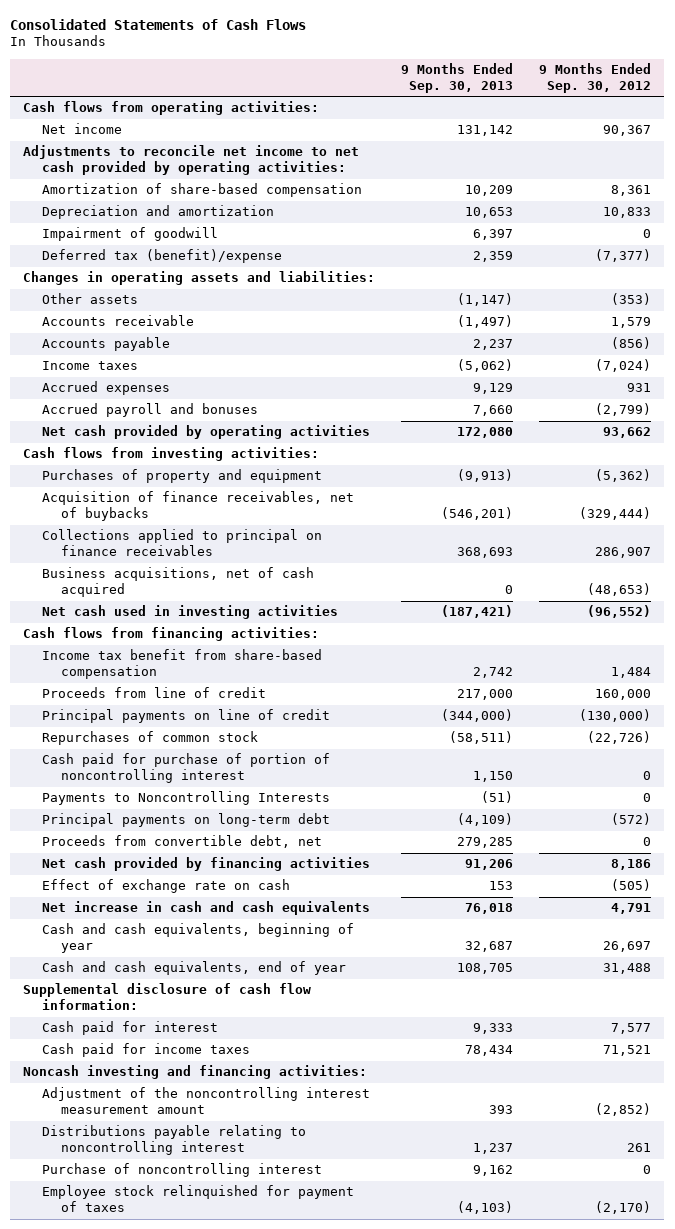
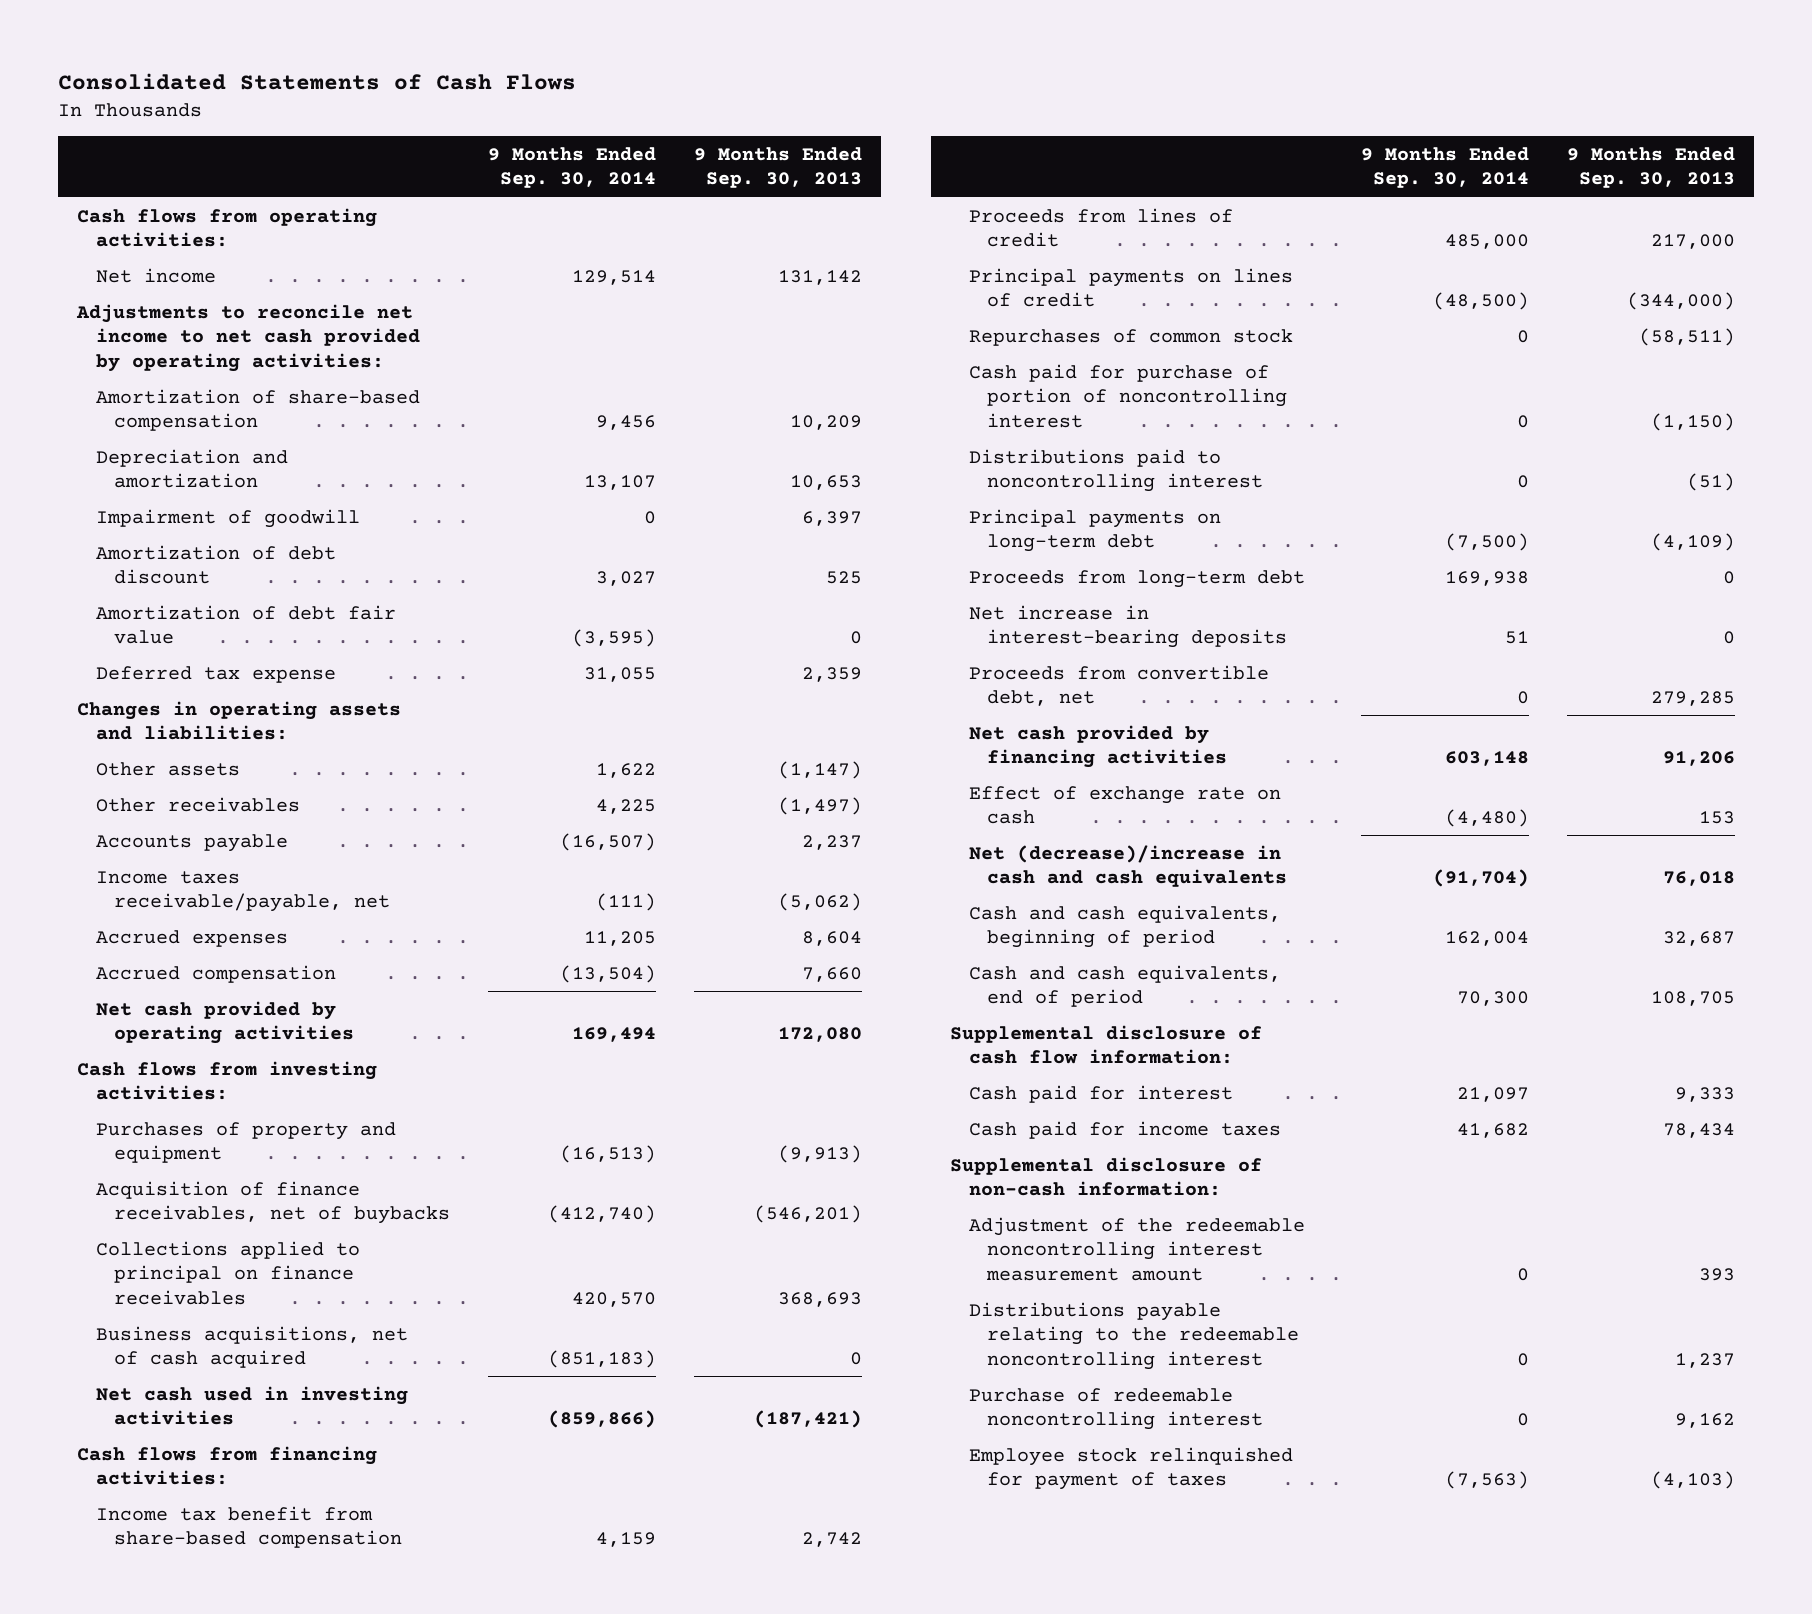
[539,62,652,93] 9 Months Ended Sep. 30, 2012 -> none
none -> [488,147,657,189] 9 Months Ended Sep. 30, 2014
none -> [95,544,336,585] Amortization of debt discount
none -> [95,604,396,645] Amortization of debt fair value
[42,249,283,264] Deferred tax (benefit)/expense -> [95,665,336,683] Deferred tax expense
[42,315,195,327] Accounts receivable -> [95,796,300,812] Other receivables
[42,361,139,371] Income taxes -> [95,870,391,913] Income taxes receivable/payable, net
[473,383,514,395] 9,129 -> [802,930,863,946] 8,604
[42,403,259,418] Accrued payroll and bonuses -> [95,964,336,983] Accrued compensation
[42,687,267,699] Proceeds from line of credit -> [968,207,1233,248] Proceeds from lines of credit
[42,709,331,724] Principal payments on line of credit -> [968,267,1293,308] Principal payments on lines of credit
[473,771,514,783] 1,150 -> [1651,412,1736,431] (1,150)
[42,791,331,806] Payments to Noncontrolling Interests -> [968,448,1264,493] Distributions paid to noncontrolling interest
none -> [968,569,1305,588] Proceeds from long-term debt
none -> [968,604,1288,649] Net increase in interest-bearing deposits
[42,901,371,916] Net increase in cash and cash equivalents -> [968,844,1288,888] Net (decrease)/increase in cash and cash equivalents
[42,923,355,954] Cash and cash equivalents, beginning of year -> [968,904,1281,949] Cash and cash equivalents, beginning of period
[42,961,347,976] Cash and cash equivalents, end of year -> [968,964,1281,1008] Cash and cash equivalents, end of period
[23,1065,368,1080] Noncash investing and financing activities: -> [950,1156,1263,1197] Supplemental disclosure of non-cash information:
[42,1087,371,1115] Adjustment of the noncontrolling interest measurement amount -> [968,1216,1305,1281] Adjustment of the redeemable noncontrolling interest measurement amount
[42,1125,307,1156] Distributions payable relating to noncontrolling interest -> [968,1301,1300,1370] Distributions payable relating to the redeemable noncontrolling interest
[42,1163,323,1178] Purchase of noncontrolling interest -> [968,1387,1264,1431] Purchase of redeemable noncontrolling interest

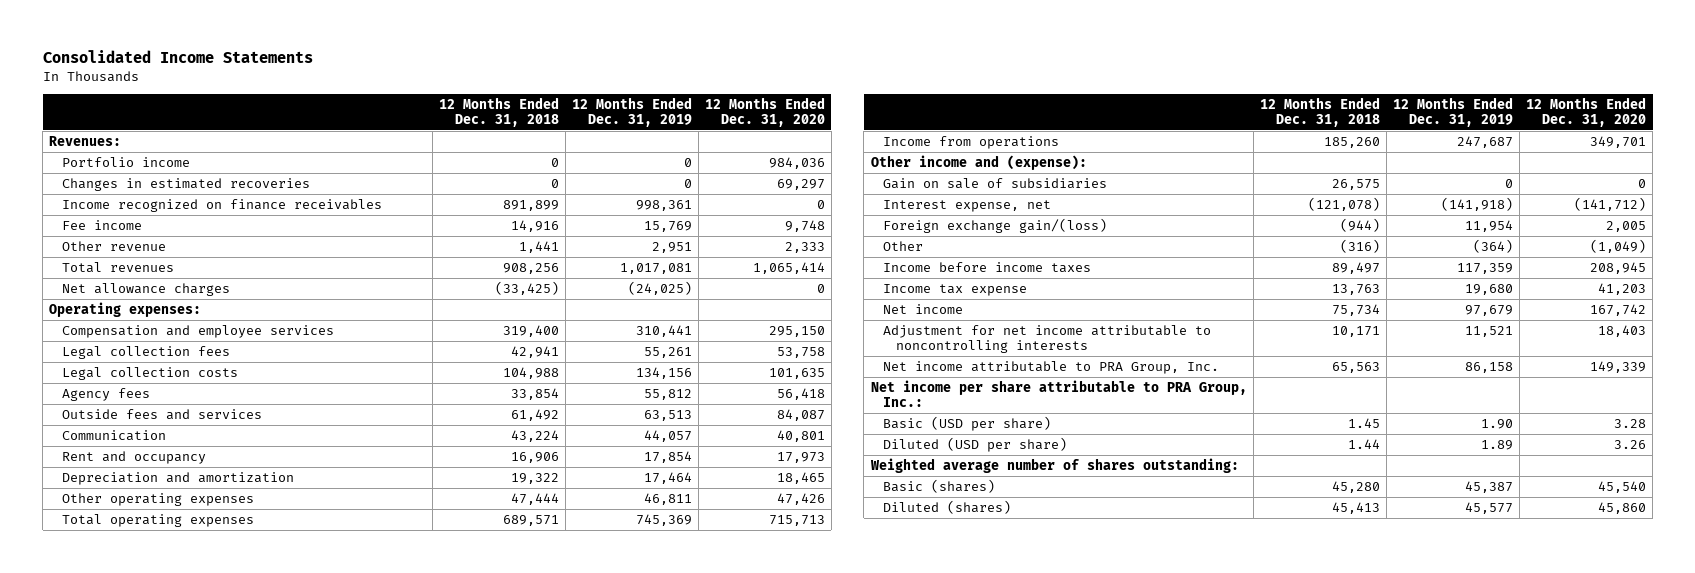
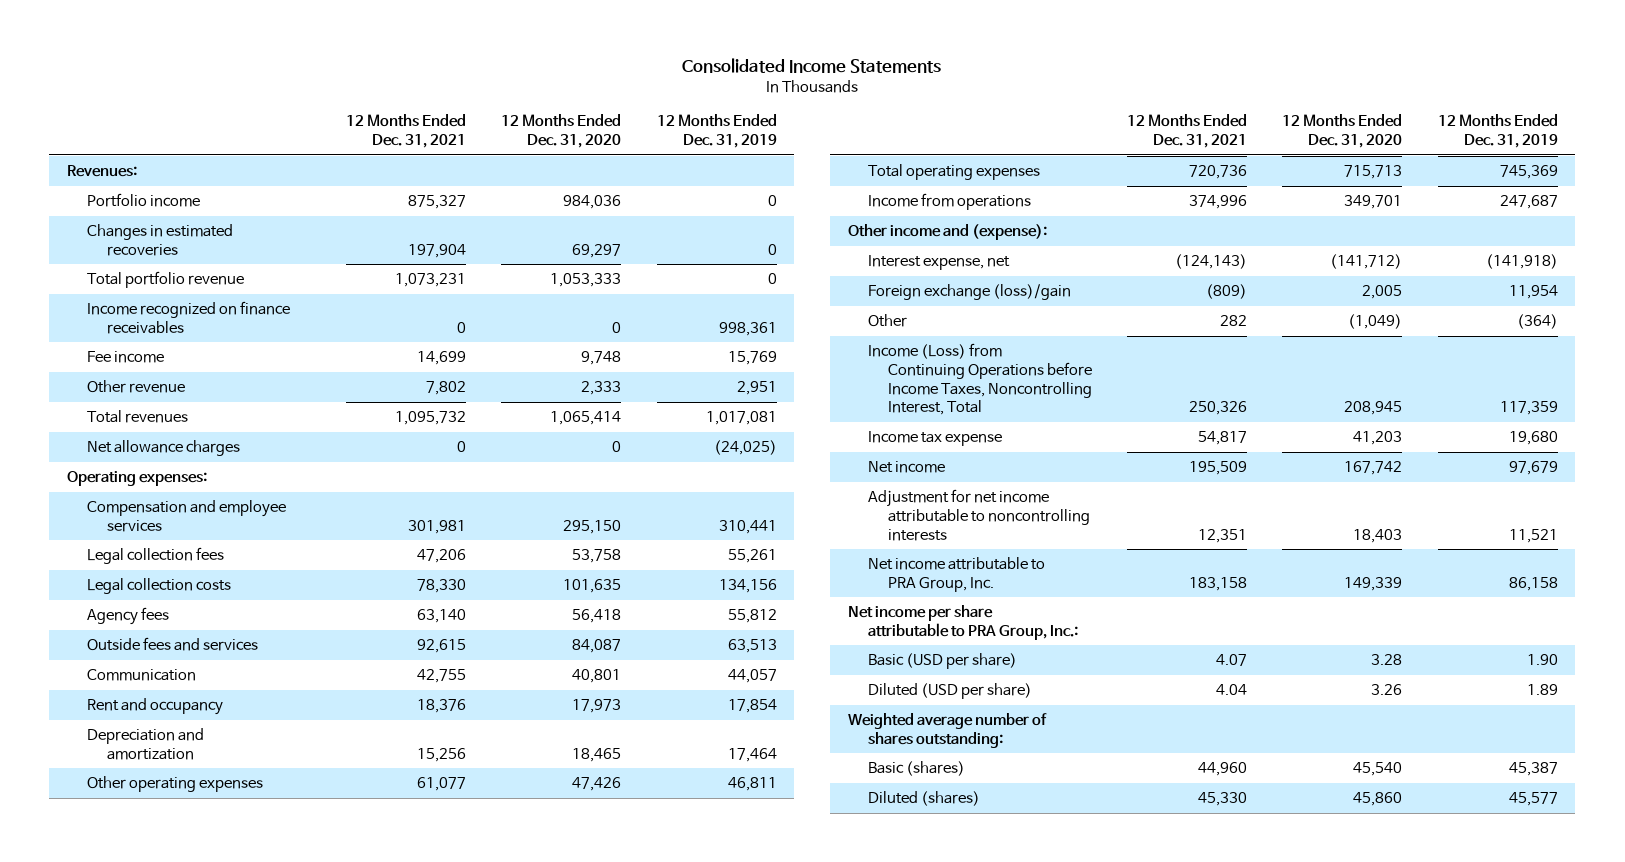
[438,96,559,127] 12 Months Ended Dec. 31, 2018 -> none
none -> [346,114,467,148] 12 Months Ended Dec. 31, 2021
none -> [86,271,244,289] Total portfolio revenue
[883,178,1108,190] Gain on sale of subsidiaries -> none
[883,218,1108,234] Foreign exchange gain/(loss) -> [867,284,1071,301] Foreign exchange (loss)/gain
[883,262,1092,274] Income before income taxes -> [867,343,1092,416] Income (Loss) from Continuing Operations before Income Taxes, Noncontrolling Interest, Total

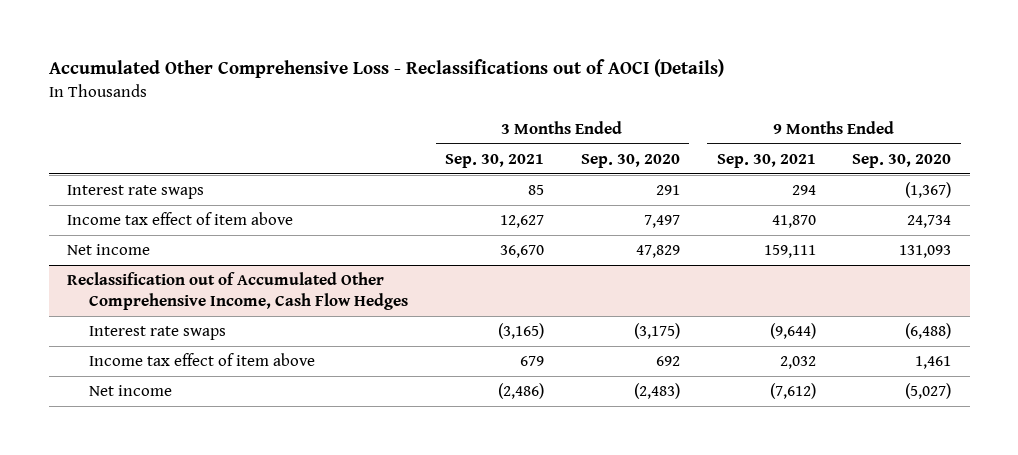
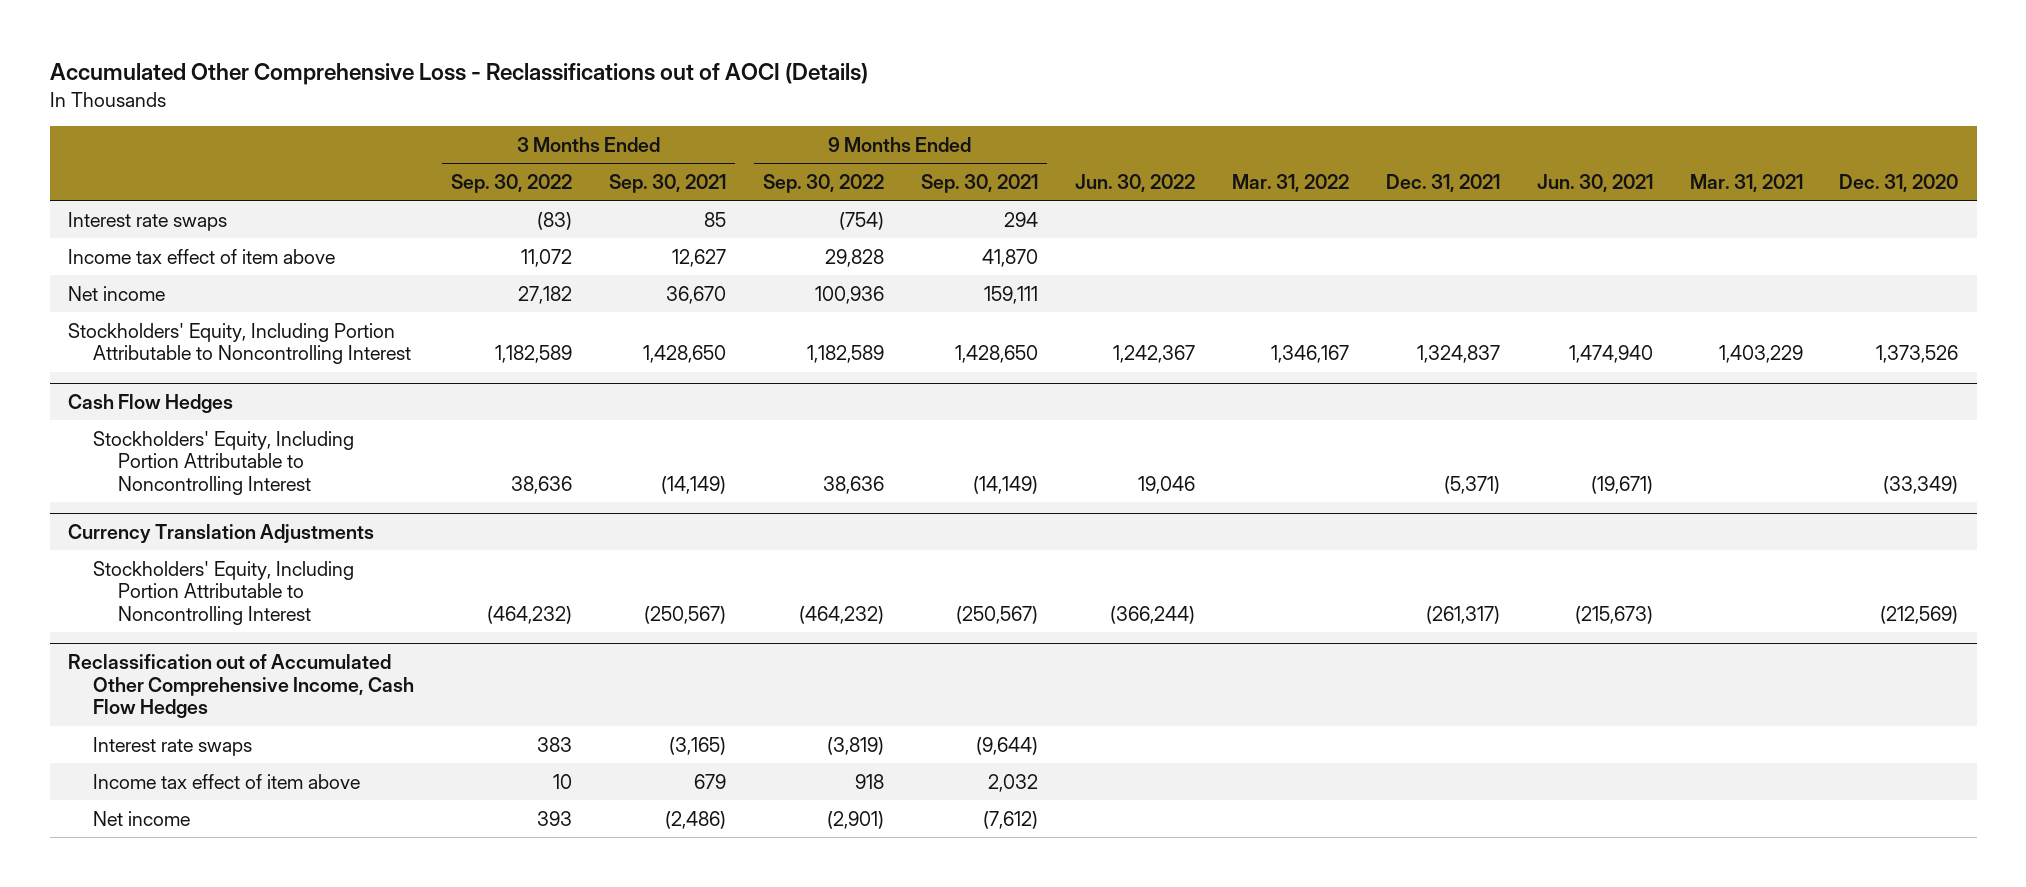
[580,153,680,168] Sep. 30, 2020 -> none
[852,153,952,168] Sep. 30, 2020 -> none
none -> [451,173,573,193] Sep. 30, 2022
none -> [762,173,884,193] Sep. 30, 2022
none -> [1074,173,1195,192] Jun. 30, 2022
none -> [1231,173,1349,192] Mar. 31, 2022
none -> [1385,173,1500,192] Dec. 31, 2021
none -> [1536,173,1653,192] Jun. 30, 2021
none -> [1689,173,1803,192] Mar. 31, 2021
none -> [1839,173,1959,192] Dec. 31, 2020
none -> [68,322,412,365] Stockholders' Equity, Including Portion Attributable to Noncontrolling Interest
none -> [68,393,234,413] Cash Flow Hedges
none -> [93,430,355,496] Stockholders' Equity, Including Portion Attributable to Noncontrolling Interest
none -> [68,523,375,543] Currency Translation Adjustments
none -> [93,560,355,626] Stockholders' Equity, Including Portion Attributable to Noncontrolling Interest

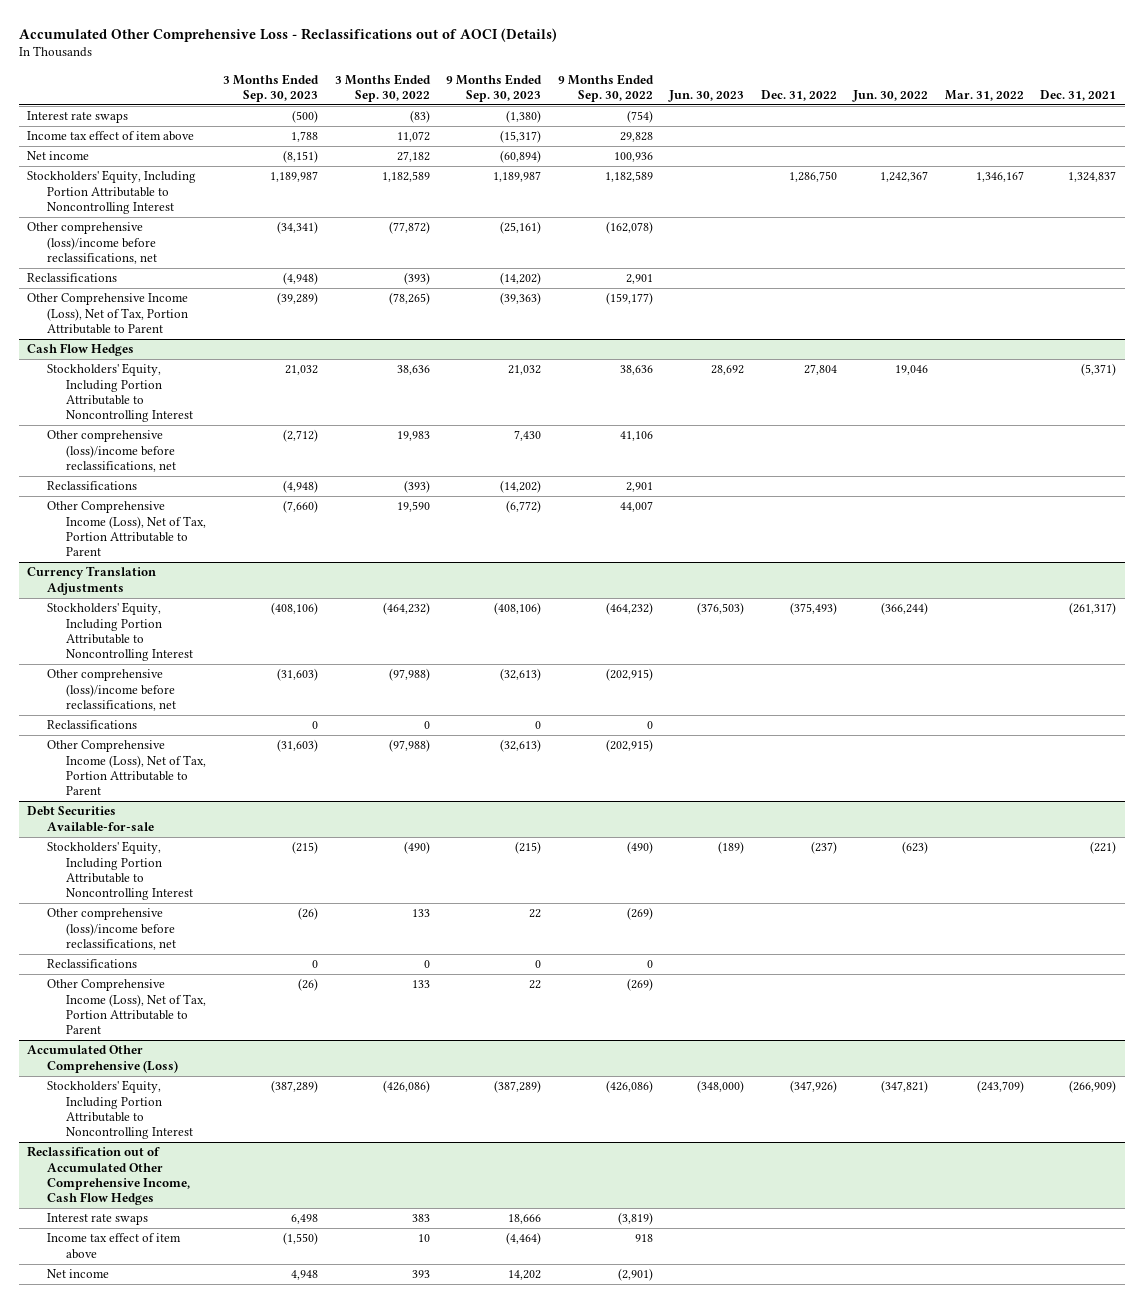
[608,173,726,193] Sep. 30, 2021 -> none
[920,173,1038,193] Sep. 30, 2021 -> none
[1536,173,1653,192] Jun. 30, 2021 -> none
[1689,173,1803,192] Mar. 31, 2021 -> none
[1839,173,1959,192] Dec. 31, 2020 -> none
none -> [223,73,320,102] 3 Months Ended Sep. 30, 2023
none -> [446,73,543,102] 9 Months Ended Sep. 30, 2023
none -> [668,89,745,102] Jun. 30, 2023
none -> [760,89,837,101] Dec. 31, 2022
none -> [27,222,157,264] Other comprehensive (loss)/income before reclassifications, net
none -> [27,273,118,283] Reclassifications
none -> [27,293,189,334] Other Comprehensive Income (Loss), Net of Tax, Portion Attributable to Parent
none -> [46,430,177,472] Other comprehensive (loss)/income before reclassifications, net
none -> [46,481,137,491] Reclassifications
none -> [46,501,207,557] Other Comprehensive Income (Loss), Net of Tax, Portion Attributable to Parent
none -> [46,669,177,711] Other comprehensive (loss)/income before reclassifications, net
none -> [46,720,137,730] Reclassifications
none -> [46,740,207,796] Other Comprehensive Income (Loss), Net of Tax, Portion Attributable to Parent
none -> [27,806,154,832] Debt Securities Available-for-sale
none -> [46,841,194,901] Stockholders' Equity, Including Portion Attributable to Noncontrolling Interest
none -> [46,908,177,950] Other comprehensive (loss)/income before reclassifications, net
none -> [46,959,137,969] Reclassifications
none -> [46,979,207,1035] Other Comprehensive Income (Loss), Net of Tax, Portion Attributable to Parent
none -> [27,1045,178,1073] Accumulated Other Comprehensive (Loss)
none -> [46,1080,194,1140] Stockholders' Equity, Including Portion Attributable to Noncontrolling Interest

